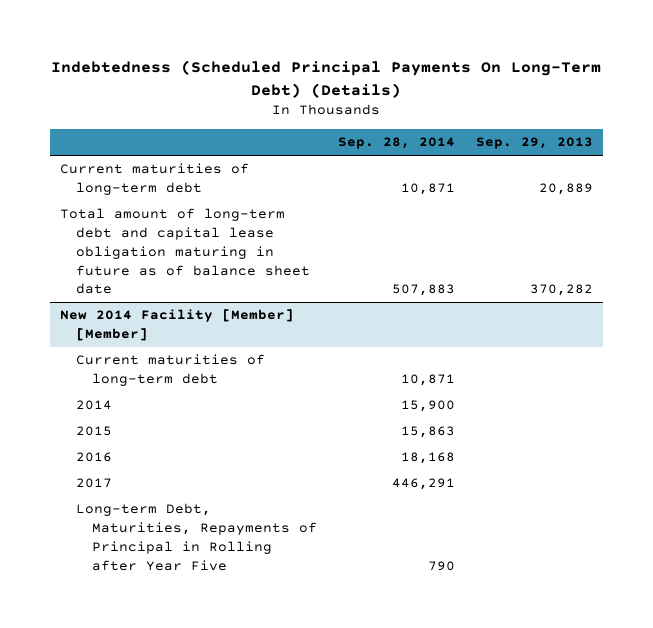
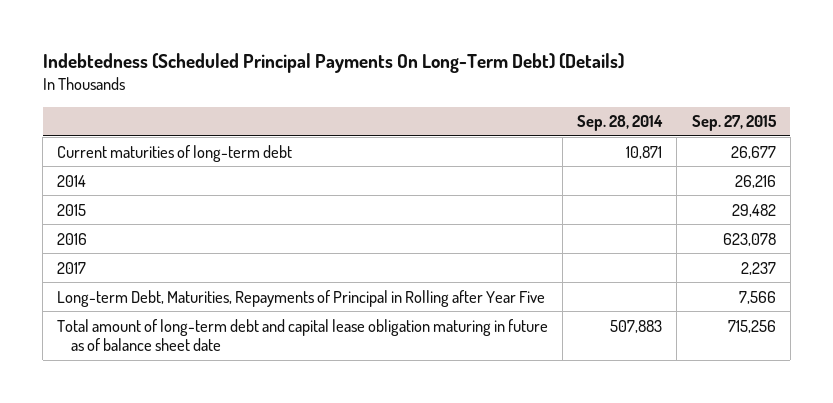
[475,137,593,150] Sep. 29, 2013 -> none
none -> [691,115,777,132] Sep. 27, 2015
none -> [57,174,87,187] 2014
none -> [57,203,87,216] 2015
none -> [57,232,88,245] 2016
none -> [57,261,87,274] 2017
none -> [57,289,546,307] Long-term Debt, Maturities, Repayments of Principal in Rolling after Year Five
[59,309,294,342] New 2014 Facility [Member] [Member] -> none
[76,354,266,387] Current maturities of long-term debt -> none
[76,400,113,411] 2014 -> none
[76,426,113,437] 2015 -> none
[76,452,113,463] 2016 -> none
[76,478,113,489] 2017 -> none
[76,503,318,571] Long-term Debt, Maturities, Repayments of Principal in Rolling after Year Five -> none

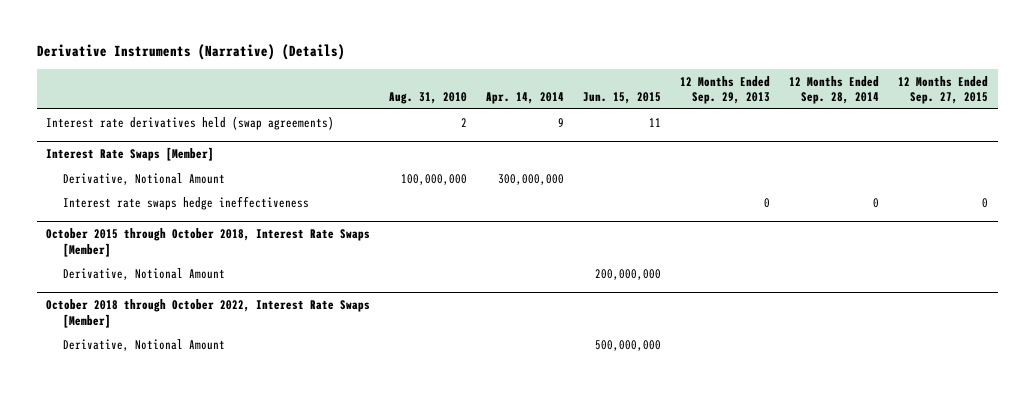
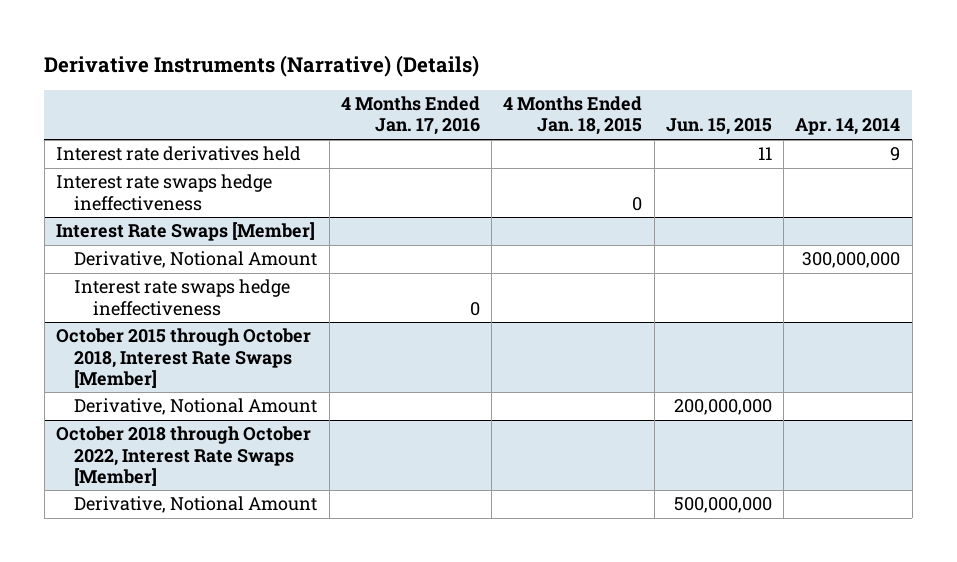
[389,91,468,104] Aug. 31, 2010 -> none
[680,75,771,104] 12 Months Ended Sep. 29, 2013 -> none
[789,75,880,104] 12 Months Ended Sep. 28, 2014 -> none
[898,75,989,104] 12 Months Ended Sep. 27, 2015 -> none
none -> [340,96,480,136] 4 Months Ended Jan. 17, 2016
none -> [503,96,643,136] 4 Months Ended Jan. 18, 2015
[46,115,335,130] Interest rate derivatives held (swap agreements) -> [56,146,302,162] Interest rate derivatives held
none -> [56,174,273,211] Interest rate swaps hedge ineffectiveness

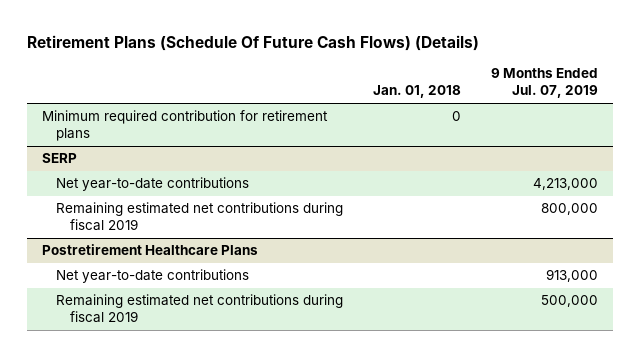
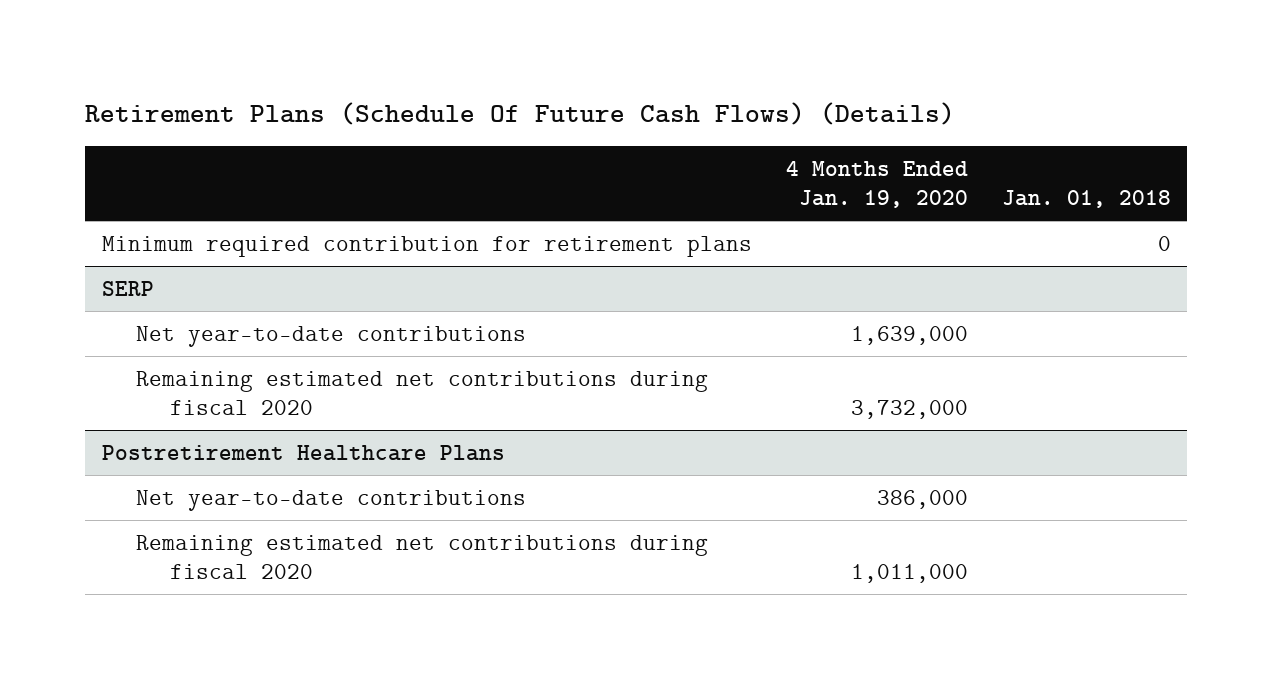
[490,68,598,99] 9 Months Ended Jul. 07, 2019 -> none
none -> [785,161,968,209] 4 Months Ended Jan. 19, 2020
[56,202,344,232] Remaining estimated net contributions during fiscal 2019 -> [135,370,708,415] Remaining estimated net contributions during fiscal 2020
[56,294,344,324] Remaining estimated net contributions during fiscal 2019 -> [135,534,708,579] Remaining estimated net contributions during fiscal 2020

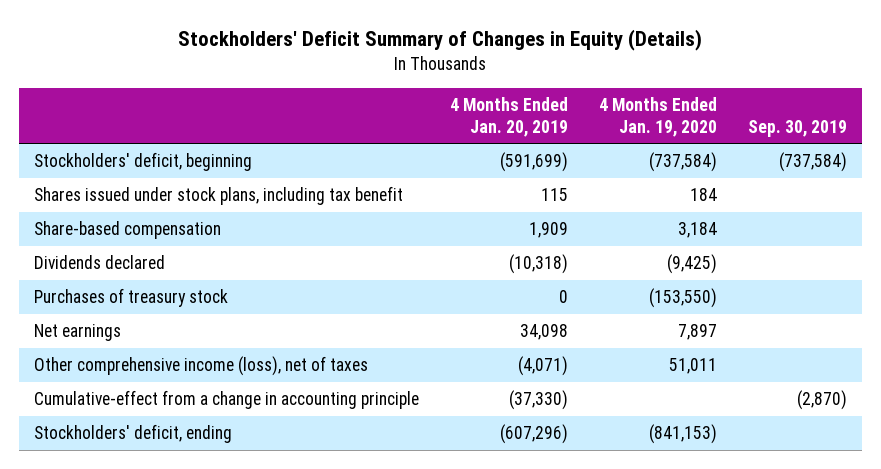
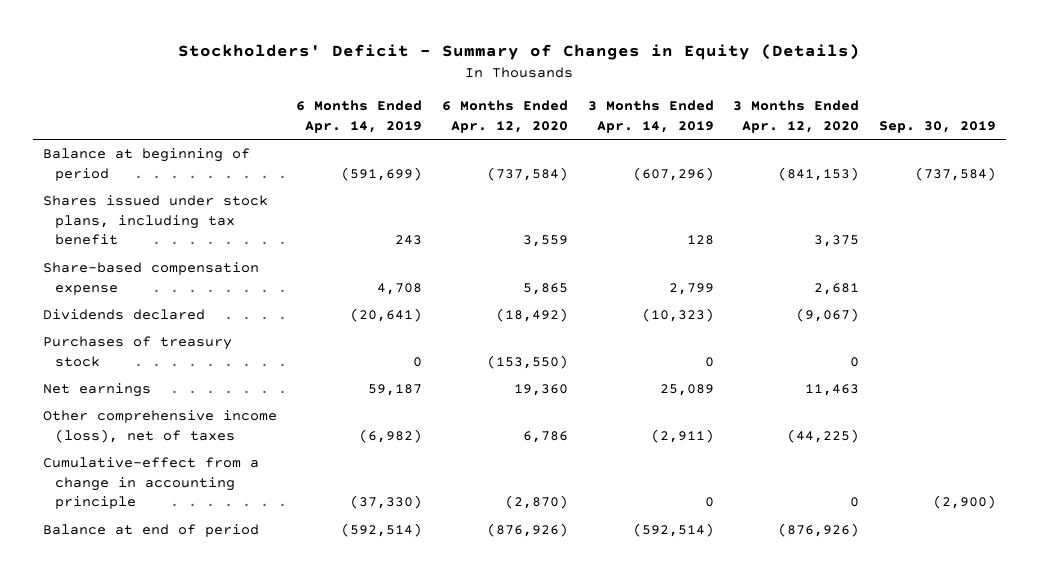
[178,29,703,52] Stockholders' Deficit Summary of Changes in Equity (Details) -> [178,44,861,61] Stockholders' Deficit - Summary of Changes in Equity (Details)
[450,96,569,137] 4 Months Ended Jan. 20, 2019 -> none
[598,96,717,137] 4 Months Ended Jan. 19, 2020 -> none
none -> [296,100,423,133] 6 Months Ended Apr. 14, 2019
none -> [441,100,568,133] 6 Months Ended Apr. 12, 2020
none -> [587,100,714,133] 3 Months Ended Apr. 14, 2019
none -> [733,100,860,133] 3 Months Ended Apr. 12, 2020
[34,152,253,172] Stockholders' deficit, beginning -> [42,148,250,181] Balance at beginning of period
[34,221,222,240] Share-based compensation -> [42,262,259,295] Share-based compensation expense
[796,390,847,411] (2,870) -> [932,495,996,510] (2,900)
[34,424,233,444] Stockholders' deficit, ending -> [42,524,259,538] Balance at end of period

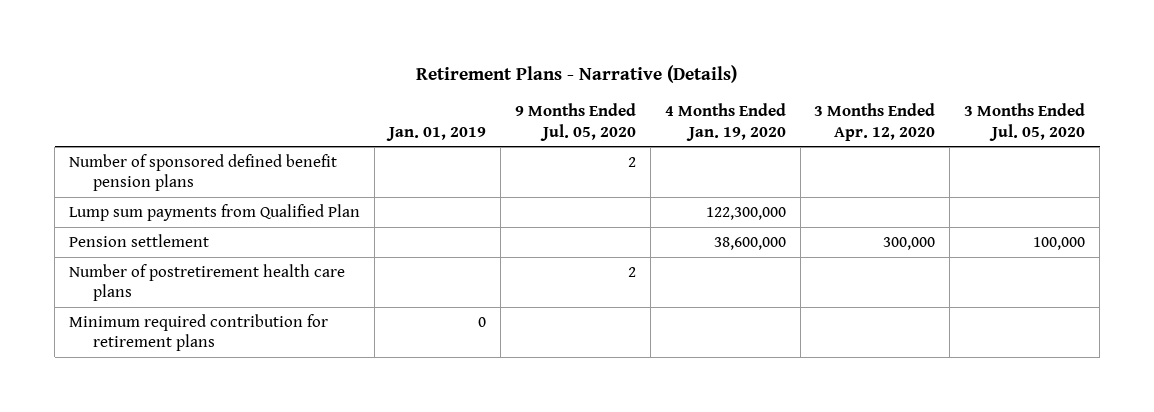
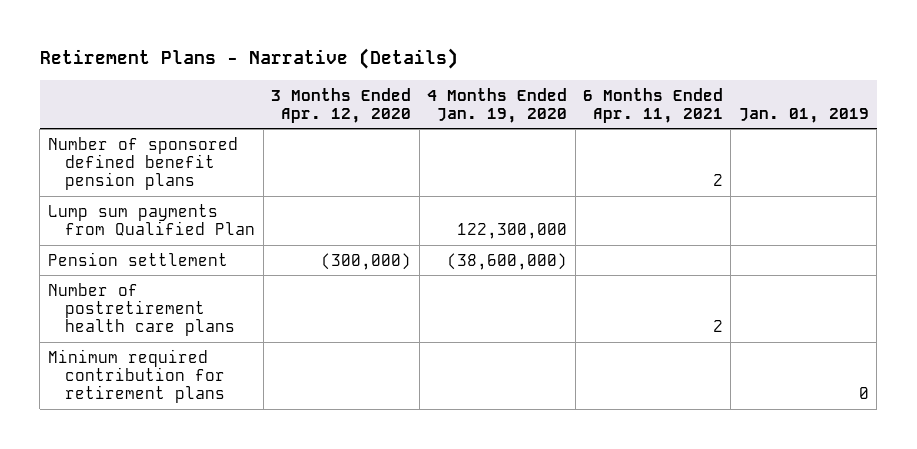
[514,103,636,141] 9 Months Ended Jul. 05, 2020 -> none
[964,103,1086,141] 3 Months Ended Jul. 05, 2020 -> none
none -> [582,87,723,123] 6 Months Ended Apr. 11, 2021
[713,236,786,250] 38,600,000 -> [447,252,568,270] (38,600,000)
[883,236,936,250] 300,000 -> [321,252,412,270] (300,000)

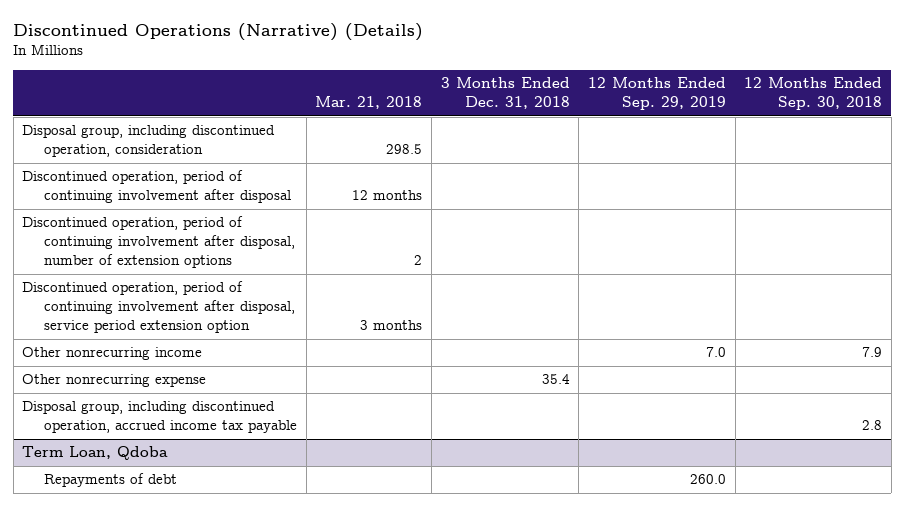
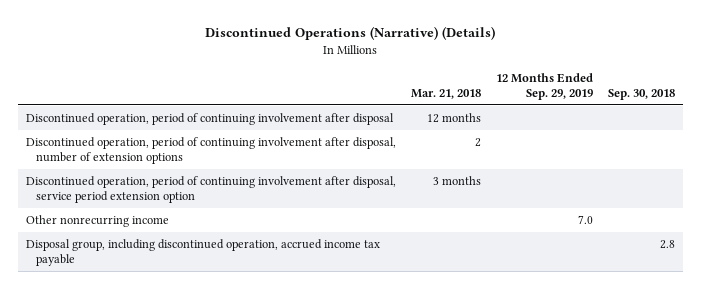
[440,77,570,110] 3 Months Ended Dec. 31, 2018 -> none
[744,77,883,111] 12 Months Ended Sep. 30, 2018 -> none
none -> [608,88,676,100] Sep. 30, 2018
[22,125,276,158] Disposal group, including discontinued operation, consideration -> none
[22,374,207,388] Other nonrecurring expense -> none
[22,446,169,461] Term Loan, Qdoba -> none
[44,473,178,488] Repayments of debt -> none

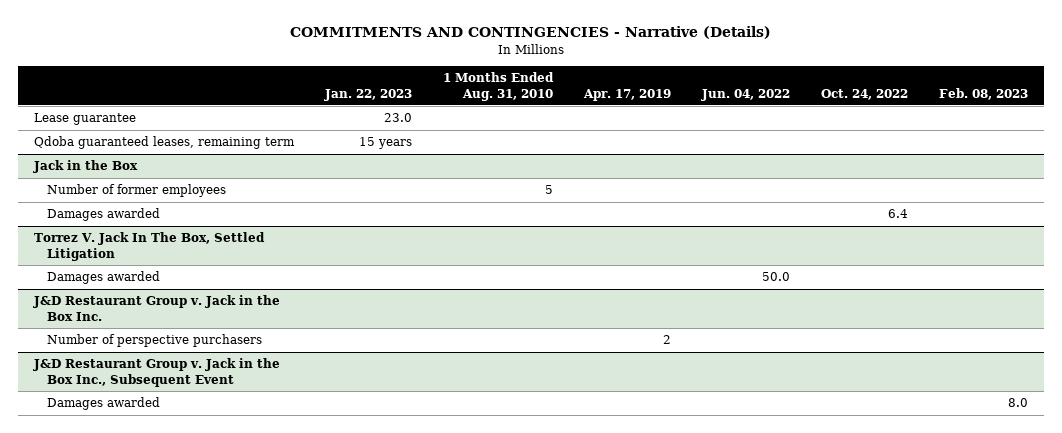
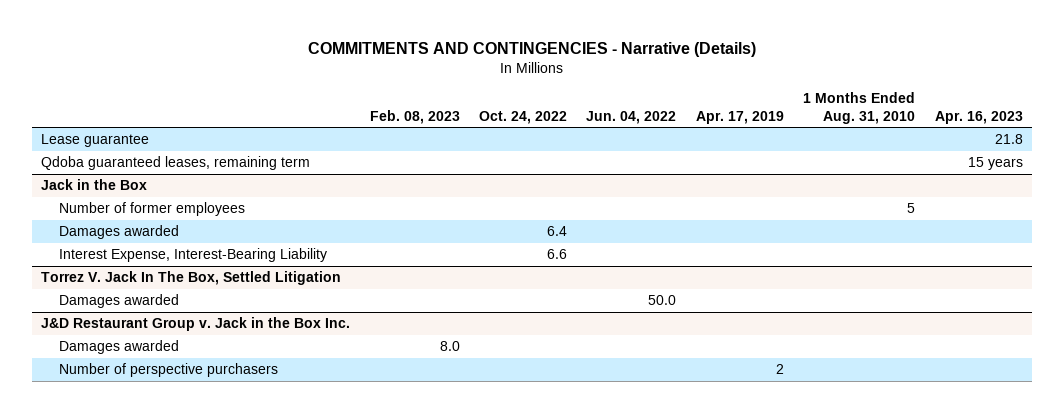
[323,88,412,101] Jan. 22, 2023 -> none
none -> [934,110,1023,124] Apr. 16, 2023
none -> [58,248,327,263] Interest Expense, Interest-Bearing Liability
none -> [58,340,179,355] Damages awarded
[32,358,280,387] J&D Restaurant Group v. Jack in the Box Inc., Subsequent Event -> none
[47,397,161,411] Damages awarded -> none

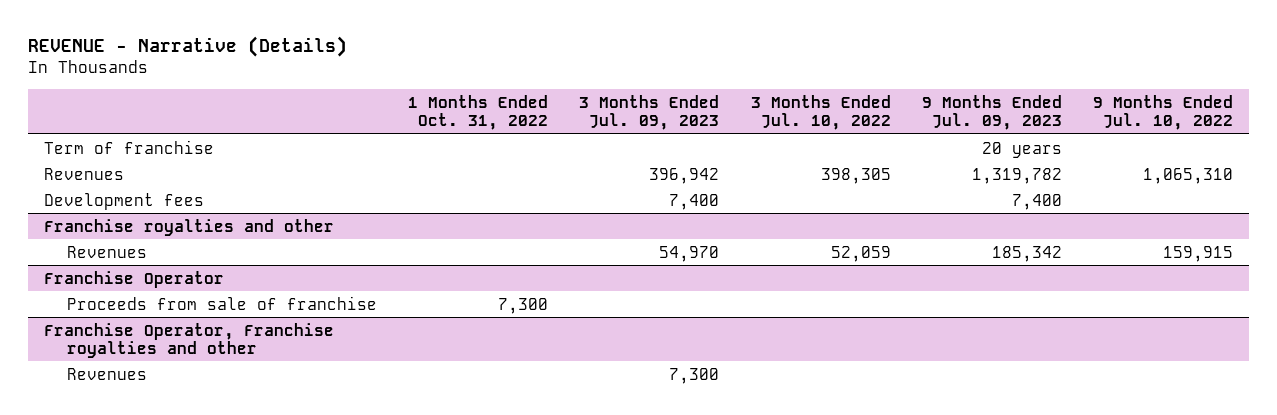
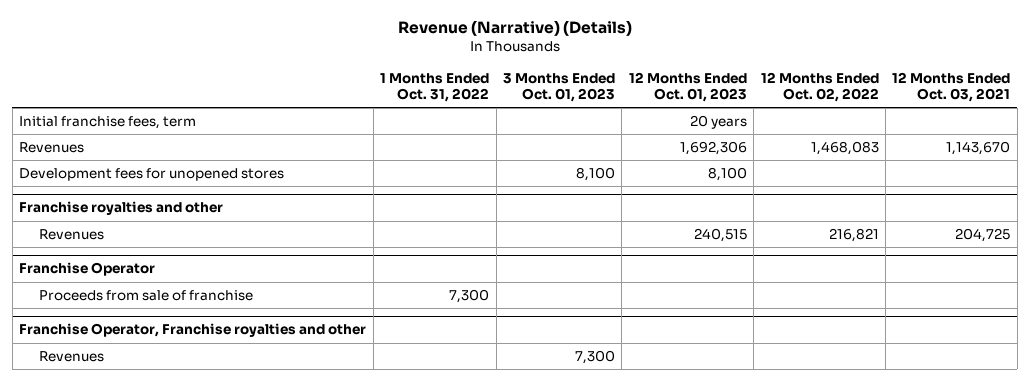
[27,36,347,58] REVENUE - Narrative (Details) -> [397,20,632,37] Revenue (Narrative) (Details)
[579,94,720,130] 3 Months Ended Jul. 09, 2023 -> none
[750,94,891,130] 3 Months Ended Jul. 10, 2022 -> none
[922,94,1063,130] 9 Months Ended Jul. 09, 2023 -> none
[1093,94,1234,130] 9 Months Ended Jul. 10, 2022 -> none
none -> [502,72,615,102] 3 Months Ended Oct. 01, 2023
none -> [628,71,747,102] 12 Months Ended Oct. 01, 2023
none -> [760,71,879,102] 12 Months Ended Oct. 02, 2022
none -> [892,71,1011,102] 12 Months Ended Oct. 03, 2021
[43,139,214,154] Term of franchise -> [19,116,197,130] Initial franchise fees, term
[43,192,204,210] Development fees -> [19,168,285,182] Development fees for unopened stores

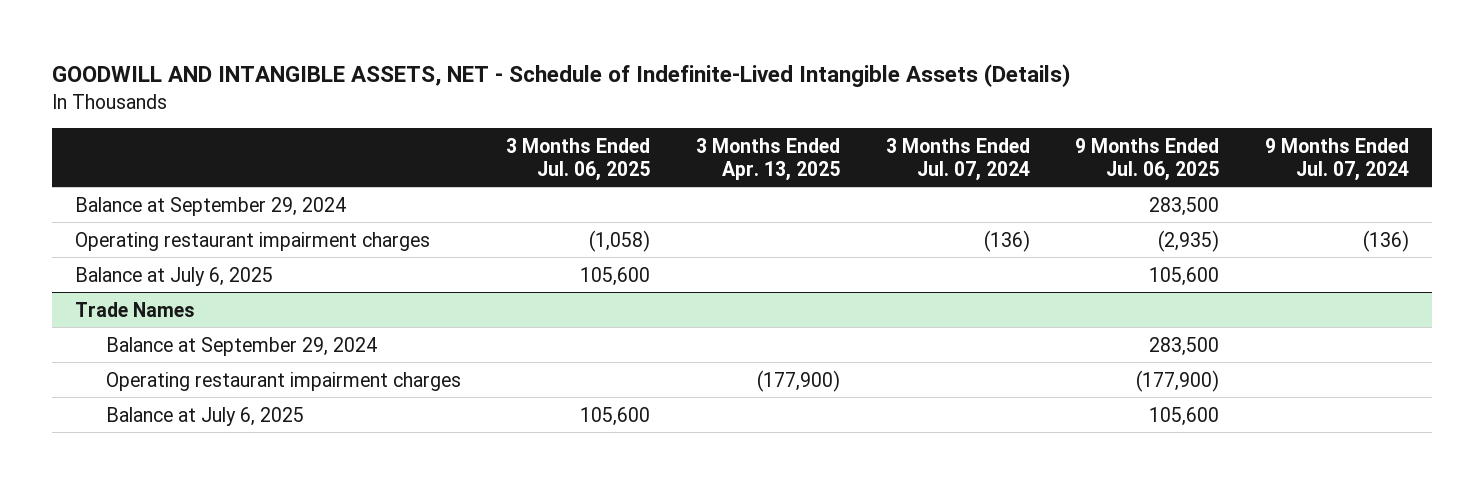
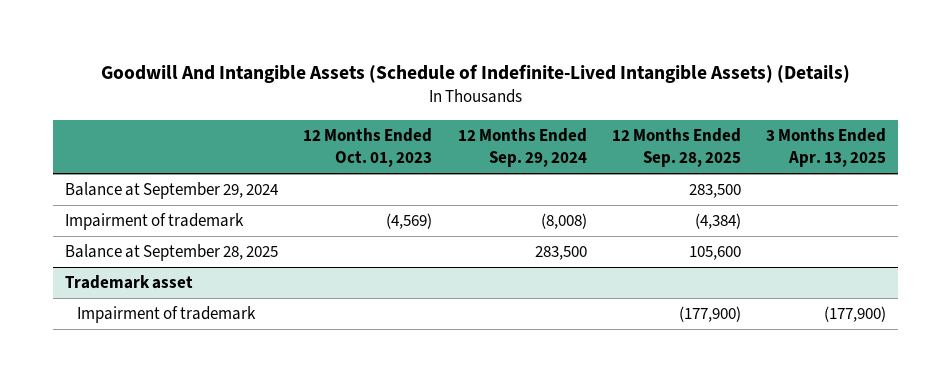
[51,64,1070,88] GOODWILL AND INTANGIBLE ASSETS, NET - Schedule of Indefinite-Lived Intangible Assets (Details) -> [100,64,850,84] Goodwill And Intangible Assets (Schedule of Indefinite-Lived Intangible Assets) (Details)
[506,138,651,181] 3 Months Ended Jul. 06, 2025 -> none
[885,138,1030,181] 3 Months Ended Jul. 07, 2024 -> none
[1075,138,1220,181] 9 Months Ended Jul. 06, 2025 -> none
[1264,138,1409,181] 9 Months Ended Jul. 07, 2024 -> none
none -> [303,127,433,168] 12 Months Ended Oct. 01, 2023
none -> [457,127,587,168] 12 Months Ended Sep. 29, 2024
none -> [611,127,741,168] 12 Months Ended Sep. 28, 2025
[105,336,377,356] Balance at September 29, 2024 -> none
[105,406,304,426] Balance at July 6, 2025 -> none
[74,231,430,251] Operating restaurant impairment charges -> [65,213,245,231] Impairment of trademark
[74,266,273,286] Balance at July 6, 2025 -> [65,244,279,262] Balance at September 28, 2025
[74,301,195,317] Trade Names -> [65,275,194,290] Trademark asset
[105,371,461,391] Operating restaurant impairment charges -> [77,306,257,324] Impairment of trademark

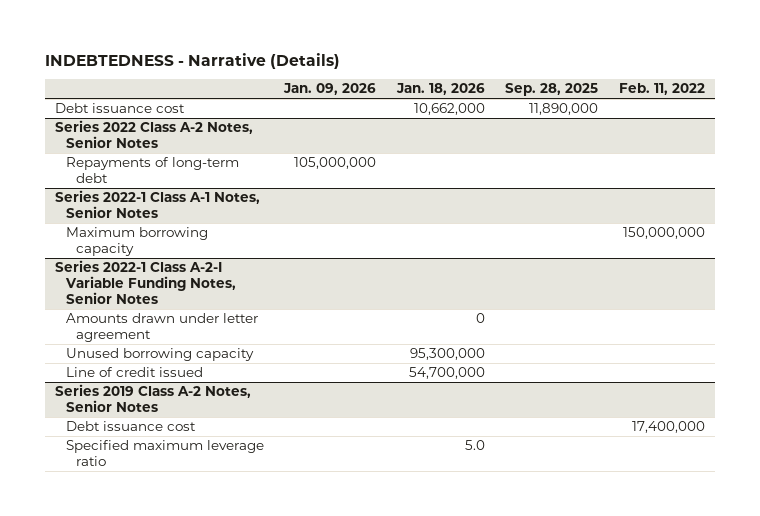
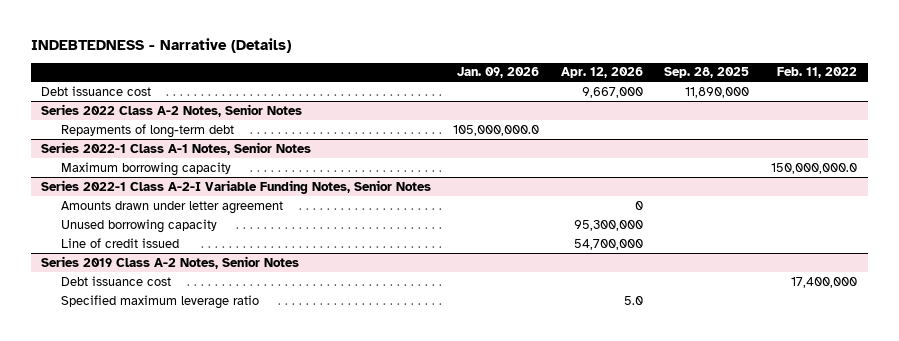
[395,83,485,96] Jan. 18, 2026 -> none
none -> [560,67,643,79] Apr. 12, 2026
[294,157,377,170] 105,000,000 -> [453,124,540,136] 105,000,000.0
[622,227,705,240] 150,000,000 -> [771,162,858,174] 150,000,000.0

